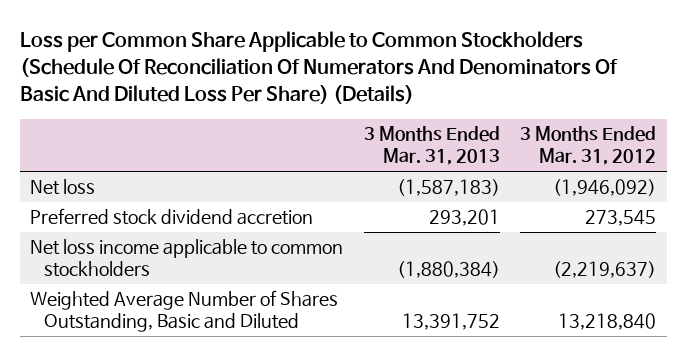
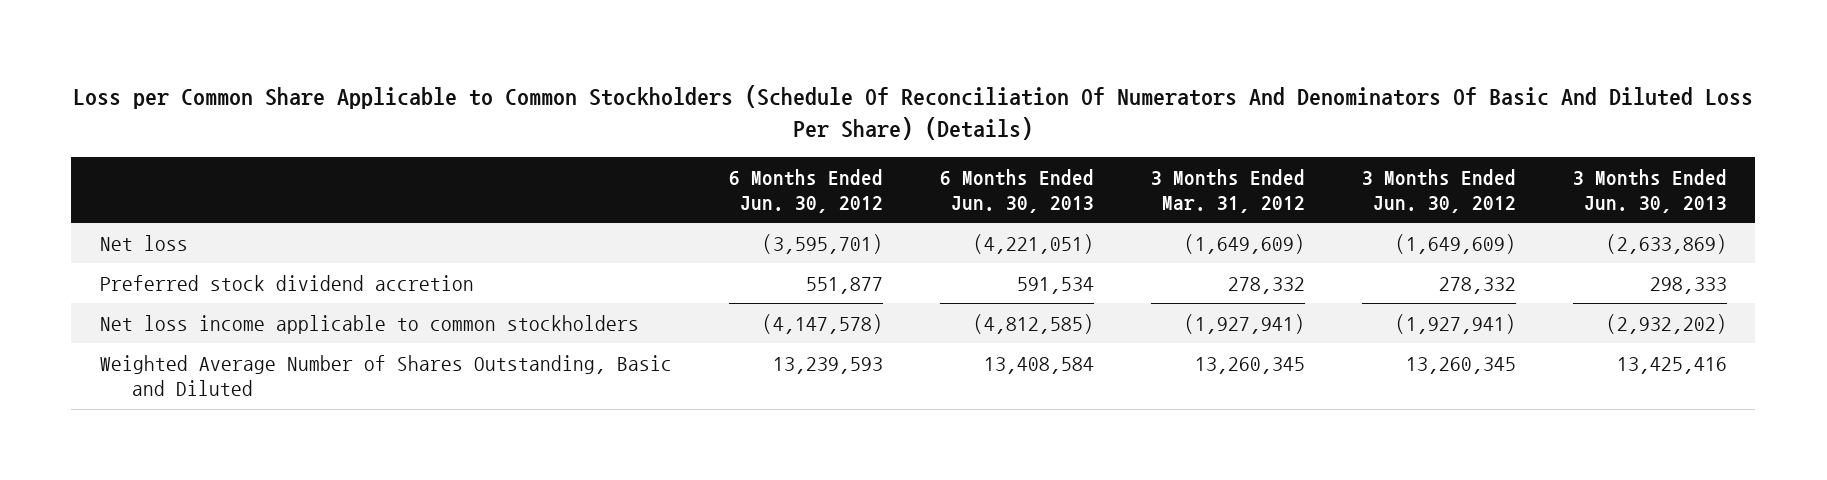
[363,126,500,166] 3 Months Ended Mar. 31, 2013 -> none
none -> [728,168,883,213] 6 Months Ended Jun. 30, 2012
none -> [939,168,1094,213] 6 Months Ended Jun. 30, 2013
none -> [1361,168,1516,213] 3 Months Ended Jun. 30, 2012
none -> [1572,168,1727,213] 3 Months Ended Jun. 30, 2013
[553,179,657,197] (1,946,092) -> [1183,233,1305,254] (1,649,609)
[585,210,657,227] 273,545 -> [1227,276,1305,294] 278,332
[553,261,657,279] (2,219,637) -> [1183,313,1305,334] (1,927,941)
[558,313,657,331] 13,218,840 -> [1194,356,1305,374] 13,260,345

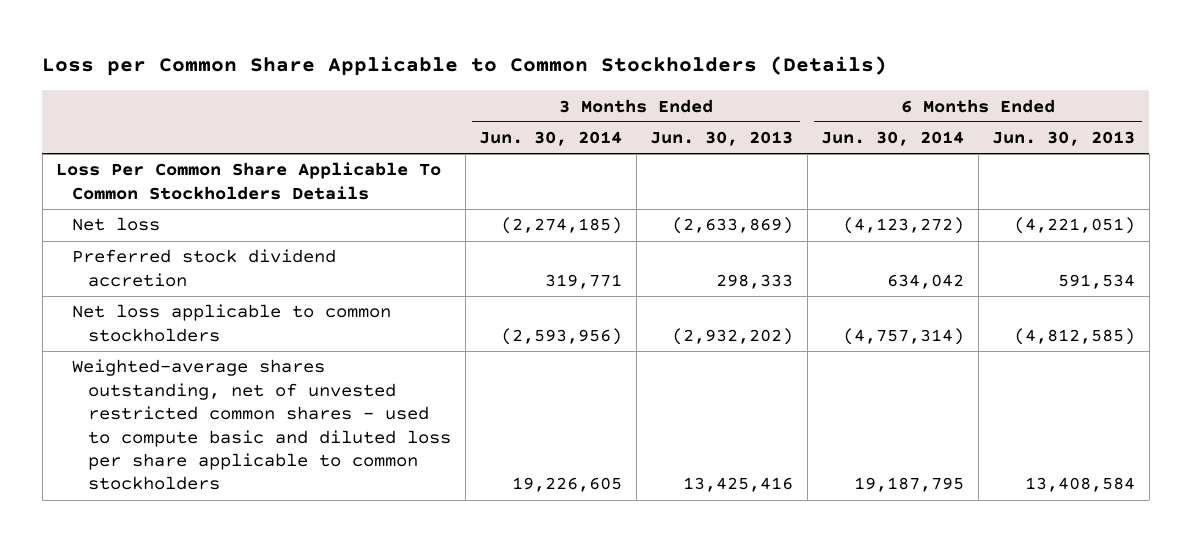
[73,84,1754,140] Loss per Common Share Applicable to Common Stockholders (Schedule Of Reconciliation Of Numerators And Denominators Of Basic And Diluted Loss Per Share) (Details) -> [42,56,888,77] Loss per Common Share Applicable to Common Stockholders (Details)
[728,168,883,213] 6 Months Ended Jun. 30, 2012 -> none
[1150,168,1305,213] 3 Months Ended Mar. 31, 2012 -> none
[1361,168,1516,213] 3 Months Ended Jun. 30, 2012 -> none
none -> [479,131,623,147] Jun. 30, 2014
none -> [821,131,965,147] Jun. 30, 2014
none -> [56,162,442,200] Loss Per Common Share Applicable To Common Stockholders Details
[99,314,639,334] Net loss income applicable to common stockholders -> [72,304,392,342] Net loss applicable to common stockholders
[99,354,672,397] Weighted Average Number of Shares Outstanding, Basic and Diluted -> [72,359,452,491] Weighted-average shares outstanding, net of unvested restricted common shares - used to compute basic and diluted loss per share applicable to common stockholders

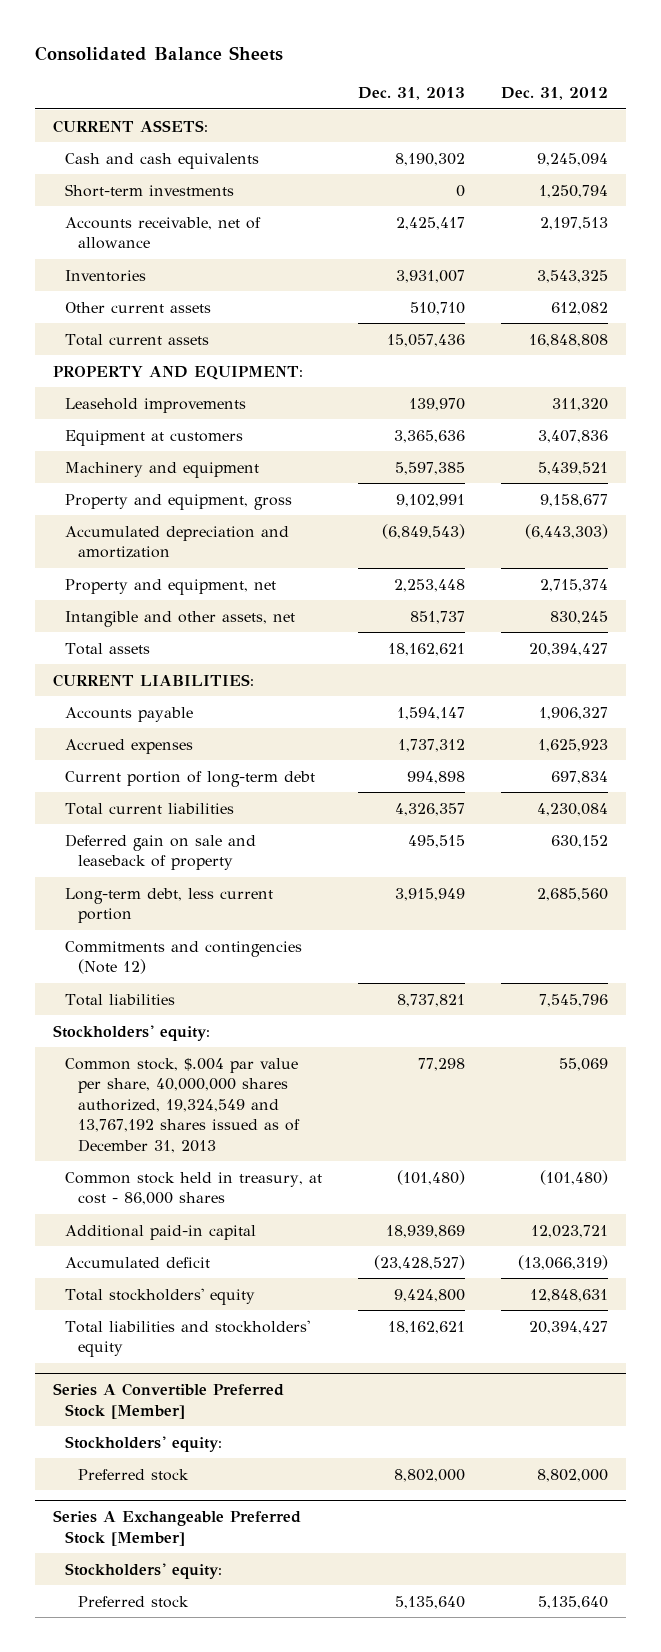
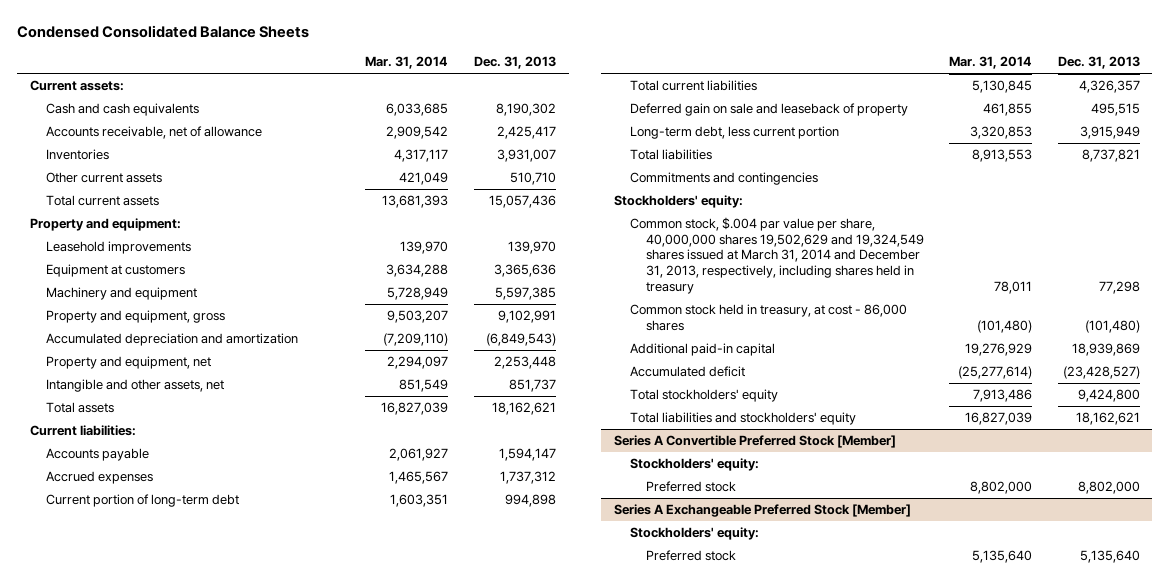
[34,46,283,62] Consolidated Balance Sheets -> [17,25,310,39] Condensed Consolidated Balance Sheets
[500,86,608,100] Dec. 31, 2012 -> none
none -> [365,56,449,70] Mar. 31, 2014
[52,119,208,133] CURRENT ASSETS: -> [29,80,124,92] Current assets:
[65,183,235,197] Short-term investments -> none
[52,365,303,380] PROPERTY AND EQUIPMENT: -> [29,218,181,232] Property and equipment:
[52,673,254,687] CURRENT LIABILITIES: -> [29,425,136,437] Current liabilities:
[65,940,303,975] Commitments and contingencies (Note 12) -> none
none -> [629,172,818,186] Commitments and contingencies
[65,1057,300,1153] Common stock, $.004 par value per share, 40,000,000 shares authorized, 19,324,549 and 13,767,192 shares issued as of December 31, 2013 -> [629,217,924,294] Common stock, $.004 par value per share, 40,000,000 shares 19,502,629 and 19,324,549 shares issued at March 31, 2014 and December 31, 2013, respectively, including shares held in treasury

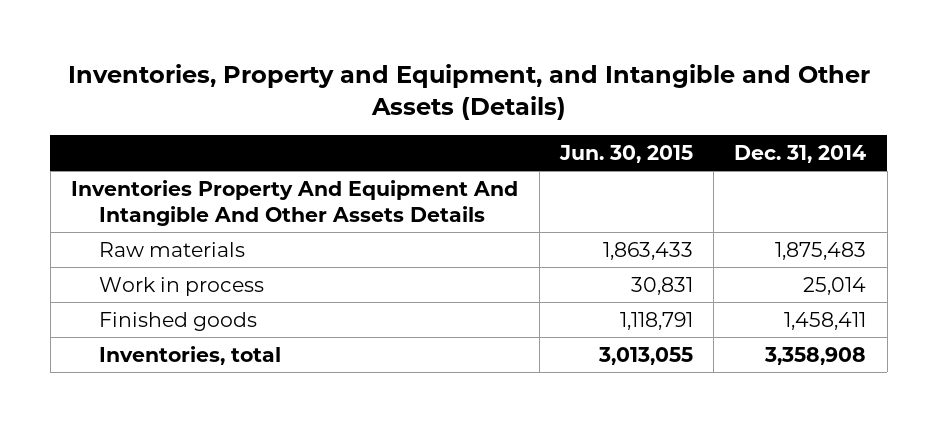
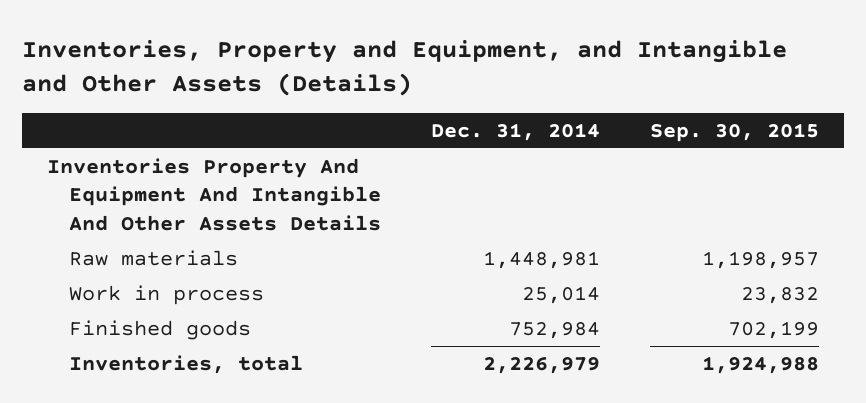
[558,144,693,163] Jun. 30, 2015 -> none
none -> [649,122,819,142] Sep. 30, 2015
[775,241,867,260] 1,875,483 -> [482,251,600,270] 1,448,981
[784,311,867,330] 1,458,411 -> [508,322,600,340] 752,984
[764,346,867,365] 3,358,908 -> [482,357,600,375] 2,226,979

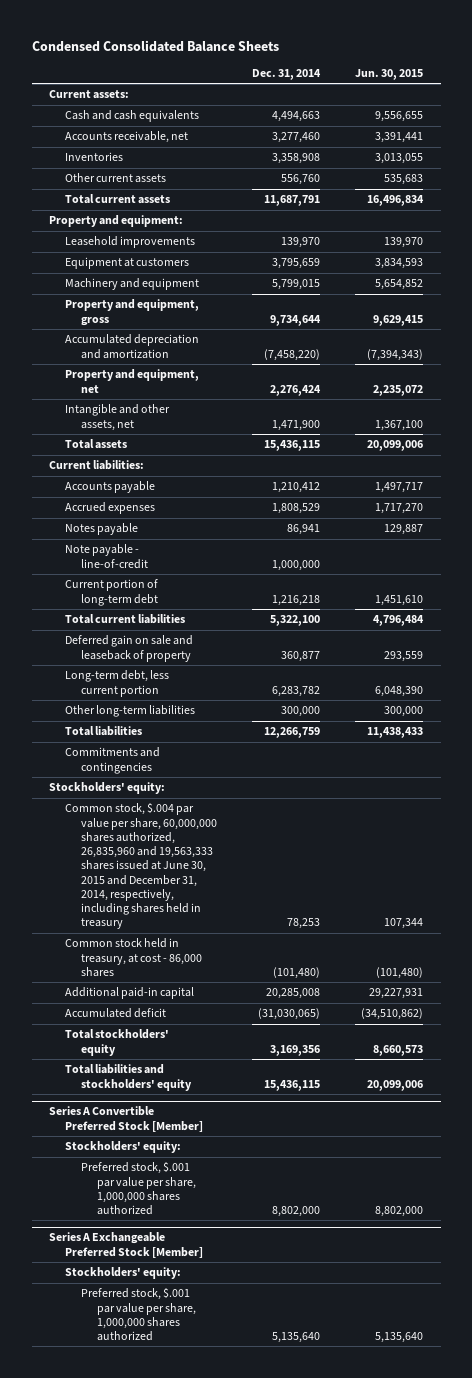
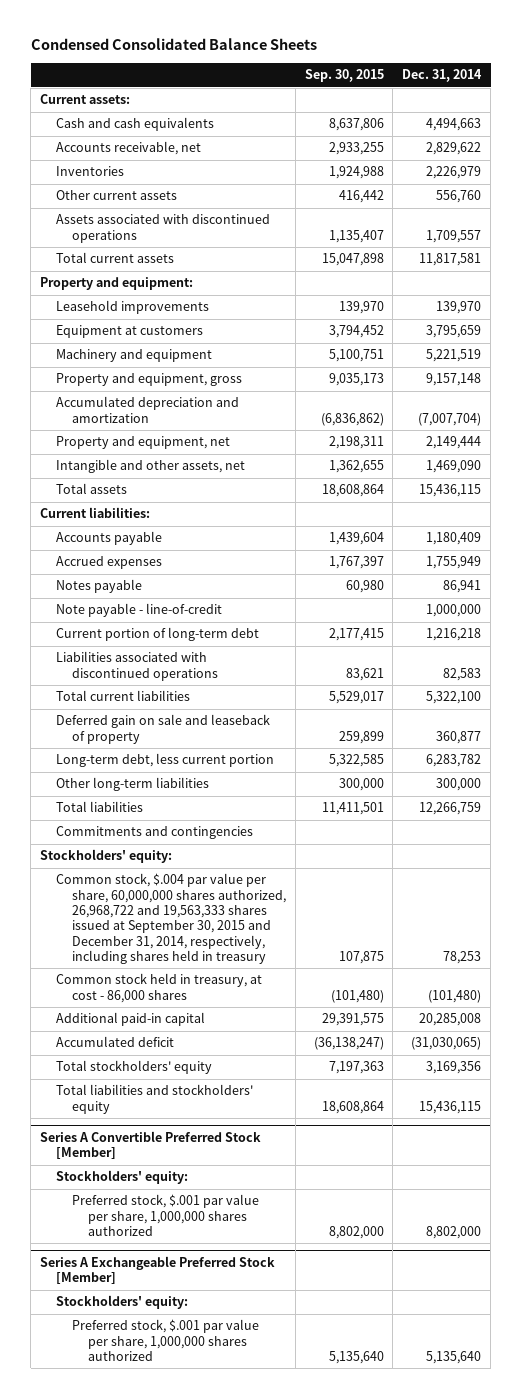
[355,69,424,81] Jun. 30, 2015 -> none
none -> [304,69,384,83] Sep. 30, 2015
[272,132,321,144] 3,277,460 -> [426,142,482,156] 2,829,622
[272,153,321,165] 3,358,908 -> [426,166,482,180] 2,226,979
none -> [55,214,270,243] Assets associated with discontinued operations
[264,195,321,207] 11,687,791 -> [419,253,482,267] 11,817,581
[272,279,321,291] 5,799,015 -> [426,349,482,363] 5,221,519
[270,314,322,326] 9,734,644 -> [426,373,482,387] 9,157,148
[264,348,321,361] (7,458,220) -> [418,412,482,426] (7,007,704)
[270,384,322,396] 2,276,424 -> [426,436,482,450] 2,149,444
[272,419,321,431] 1,471,900 -> [426,460,482,474] 1,469,090
[272,482,321,494] 1,210,412 -> [426,532,482,546] 1,180,409
[272,503,321,515] 1,808,529 -> [426,556,482,570] 1,755,949
none -> [55,651,218,681] Liabilities associated with discontinued operations
[65,803,218,930] Common stock, $.004 par value per share, 60,000,000 shares authorized, 26,835,960 and 19,563,333 shares issued at June 30, 2015 and December 31, 2014, respectively, including shares held in treasury -> [55,873,286,964] Common stock, $.004 par value per share, 60,000,000 shares authorized, 26,968,722 and 19,563,333 shares issued at September 30, 2015 and December 31, 2014, respectively, including shares held in treasury

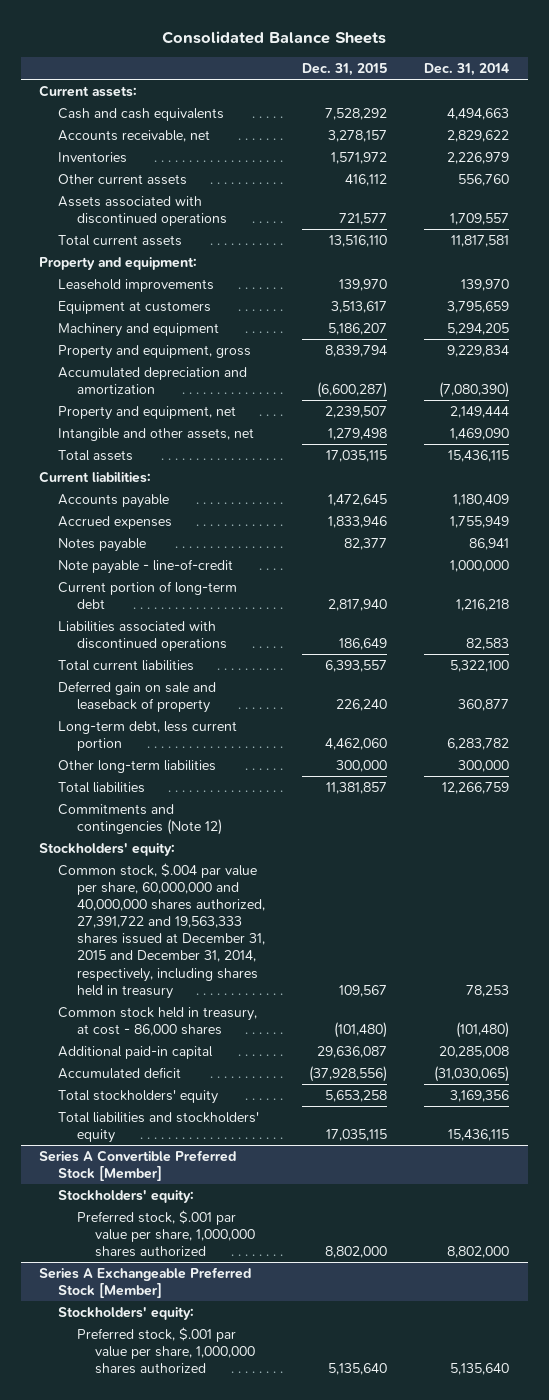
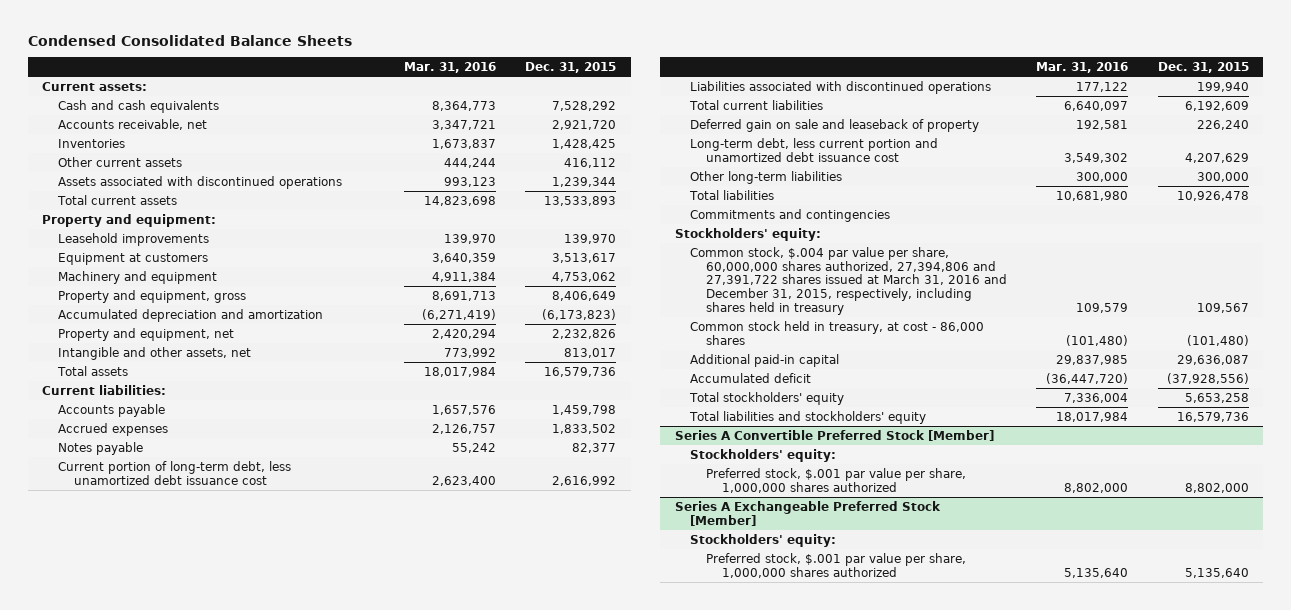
[162,30,387,44] Consolidated Balance Sheets -> [27,34,352,46] Condensed Consolidated Balance Sheets
[424,62,510,76] Dec. 31, 2014 -> none
none -> [404,62,497,74] Mar. 31, 2016
[328,129,388,142] 3,278,157 -> [552,119,617,130] 2,921,720
[331,151,388,164] 1,571,972 -> [552,138,617,149] 1,428,425
[339,213,388,226] 721,577 -> [552,176,617,187] 1,239,344
[329,234,388,247] 13,516,110 -> [544,195,617,206] 13,533,893
[328,322,388,335] 5,186,207 -> [552,271,617,282] 4,753,062
[325,344,388,357] 8,839,794 -> [552,290,617,301] 8,406,649
[317,382,388,399] (6,600,287) -> [542,308,617,320] (6,173,823)
[325,405,388,418] 2,239,507 -> [552,328,617,339] 2,232,826
[328,427,388,440] 1,279,498 -> [564,347,617,358] 813,017
[326,449,388,462] 17,035,115 -> [544,366,617,377] 16,579,736
[328,493,388,506] 1,472,645 -> [552,404,617,415] 1,459,798
[328,515,388,528] 1,833,946 -> [552,423,617,434] 1,833,502
[58,558,234,574] Note payable - line-of-credit -> none
[58,580,238,610] Current portion of long-term debt -> [58,460,292,485] Current portion of long-term debt, less unamortized debt issuance cost
[328,599,388,612] 2,817,940 -> [552,475,617,486] 2,616,992
[339,638,388,651] 186,649 -> [1196,81,1249,92] 199,940
[325,659,388,672] 6,393,557 -> [1184,100,1249,111] 6,192,609
[58,720,238,752] Long-term debt, less current portion -> [690,137,939,162] Long-term debt, less current portion and unamortized debt issuance cost
[325,738,388,751] 4,462,060 -> [1184,152,1249,163] 4,207,629
[326,781,388,794] 11,381,857 -> [1176,190,1249,201] 10,926,478
[58,803,222,836] Commitments and contingencies (Note 12) -> [690,208,891,222] Commitments and contingencies
[58,862,265,999] Common stock, $.004 par value per share, 60,000,000 and 40,000,000 shares authorized, 27,391,722 and 19,563,333 shares issued at December 31, 2015 and December 31, 2014, respectively, including shares held in treasury -> [690,246,1007,315] Common stock, $.004 par value per share, 60,000,000 shares authorized, 27,394,806 and 27,391,722 shares issued at March 31, 2016 and December 31, 2015, respectively, including shares held in treasury
[326,1129,388,1142] 17,035,115 -> [1176,411,1249,422] 16,579,736

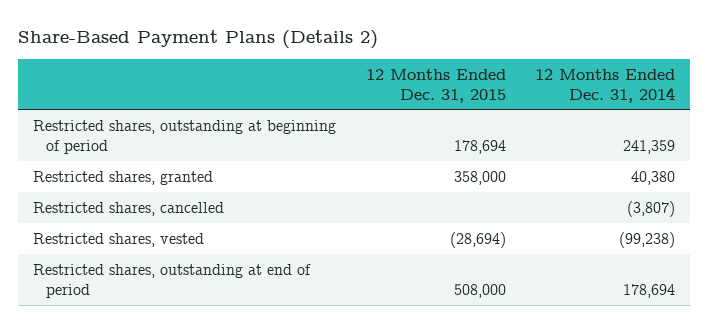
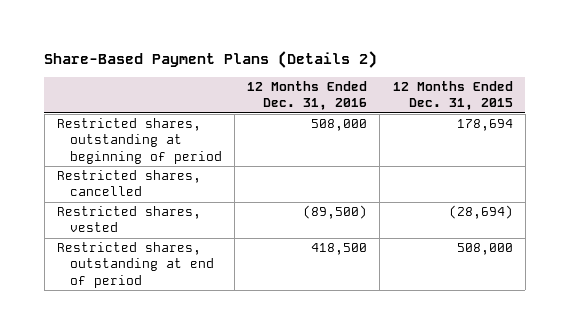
[535,68,676,103] 12 Months Ended Dec. 31, 2014 -> none
none -> [247,81,368,111] 12 Months Ended Dec. 31, 2016
[33,170,214,185] Restricted shares, granted -> none

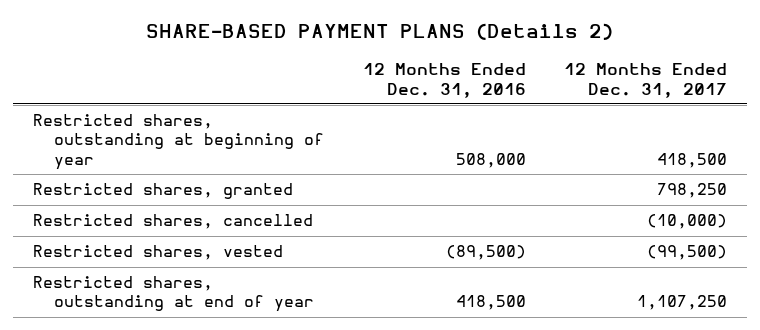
[44,51,378,69] Share-Based Payment Plans (Details 2) -> [145,23,613,41] SHARE-BASED PAYMENT PLANS (Details 2)
[392,81,513,111] 12 Months Ended Dec. 31, 2015 -> none
none -> [564,63,728,98] 12 Months Ended Dec. 31, 2017
[56,118,223,164] Restricted shares, outstanding at beginning of period -> [32,114,325,170] Restricted shares, outstanding at beginning of year
none -> [32,183,293,200] Restricted shares, granted
[56,242,215,288] Restricted shares, outstanding at end of period -> [32,276,315,313] Restricted shares, outstanding at end of year

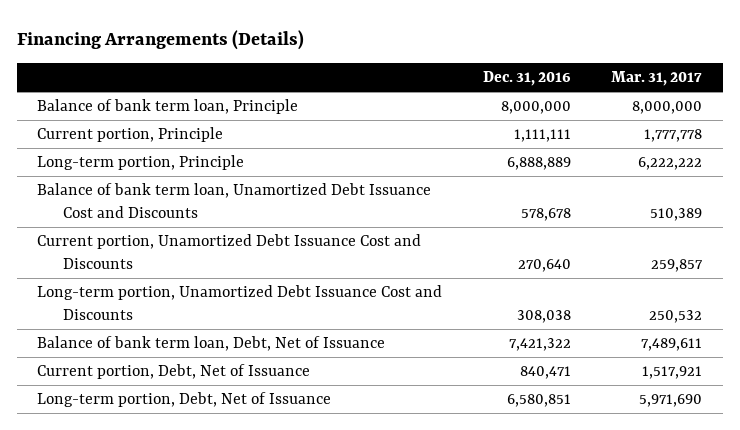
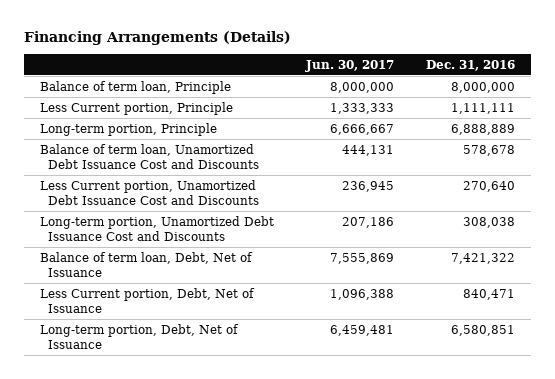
[611,71,703,87] Mar. 31, 2017 -> none
none -> [304,60,394,73] Jun. 30, 2017
[37,99,299,115] Balance of bank term loan, Principle -> [39,80,231,94] Balance of term loan, Principle
[37,127,224,143] Current portion, Principle -> [39,101,233,115] Less Current portion, Principle
[37,183,432,219] Balance of bank term loan, Unamortized Debt Issuance Cost and Discounts -> [39,143,260,170] Balance of term loan, Unamortized Debt Issuance Cost and Discounts
[37,234,422,270] Current portion, Unamortized Debt Issuance Cost and Discounts -> [39,179,260,206] Less Current portion, Unamortized Debt Issuance Cost and Discounts
[37,336,386,352] Balance of bank term loan, Debt, Net of Issuance -> [39,251,253,278] Balance of term loan, Debt, Net of Issuance
[37,364,311,380] Current portion, Debt, Net of Issuance -> [39,287,255,314] Less Current portion, Debt, Net of Issuance

